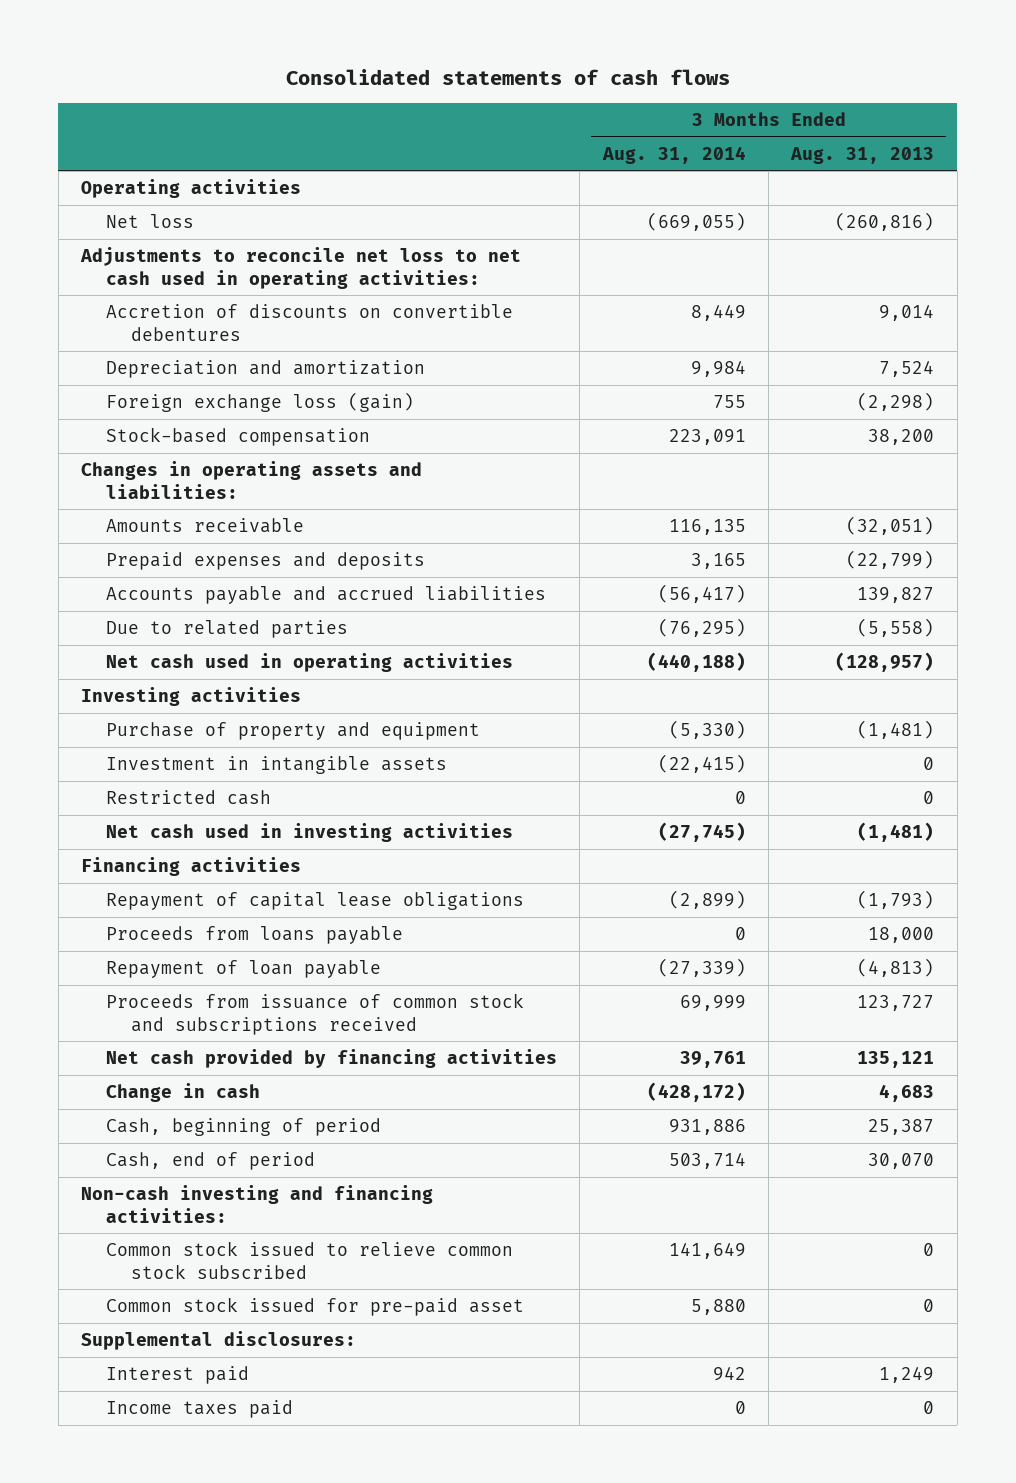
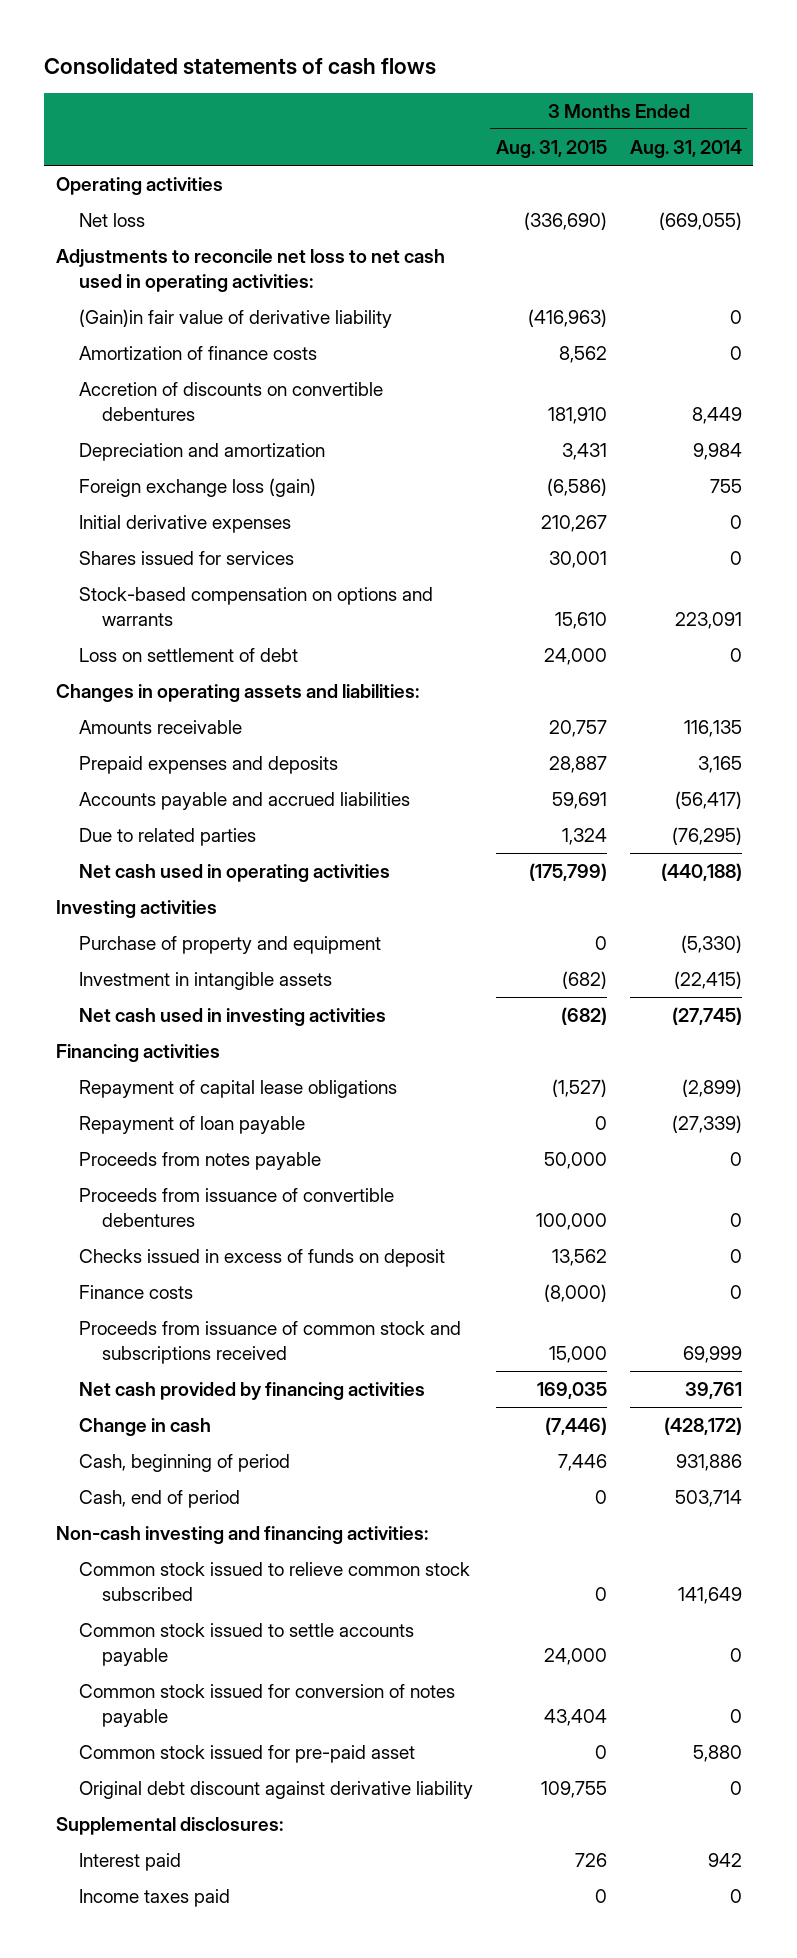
[790,146,935,164] Aug. 31, 2013 -> none
none -> [495,139,607,158] Aug. 31, 2015
none -> [78,309,392,329] (Gain)in fair value of derivative liability
none -> [78,346,317,361] Amortization of finance costs
none -> [78,515,291,534] Initial derivative expenses
none -> [78,551,294,566] Shares issued for services
[106,426,371,446] Stock-based compensation -> [78,587,433,626] Stock-based compensation on options and warrants
none -> [78,648,298,663] Loss on settlement of debt
[106,789,272,805] Restricted cash -> none
[106,925,404,944] Proceeds from loans payable -> none
none -> [78,1152,321,1171] Proceeds from notes payable
none -> [78,1188,394,1227] Proceeds from issuance of convertible debentures
none -> [78,1249,445,1268] Checks issued in excess of funds on deposit
none -> [78,1285,193,1300] Finance costs
none -> [78,1623,414,1666] Common stock issued to settle accounts payable
none -> [78,1684,455,1727] Common stock issued for conversion of notes payable
none -> [78,1781,473,1800] Original debt discount against derivative liability

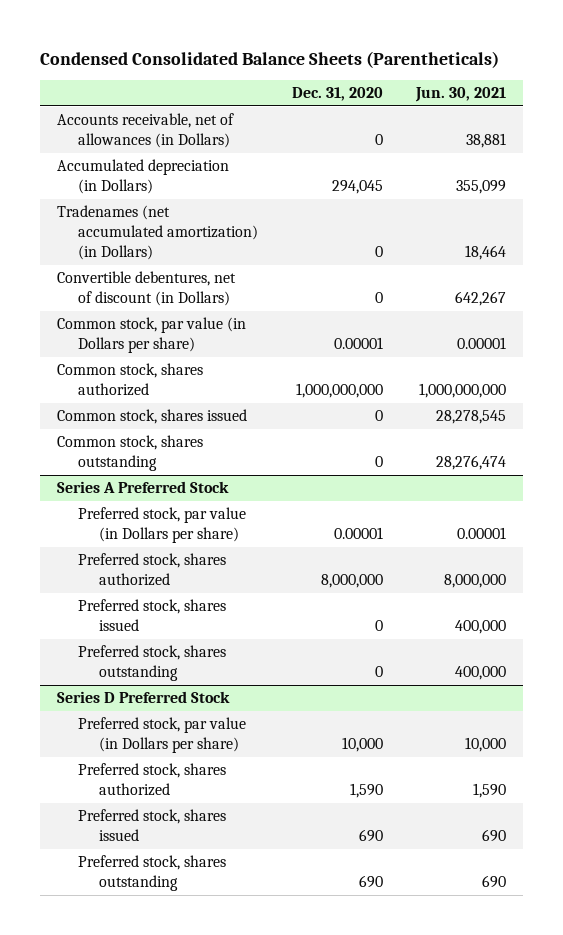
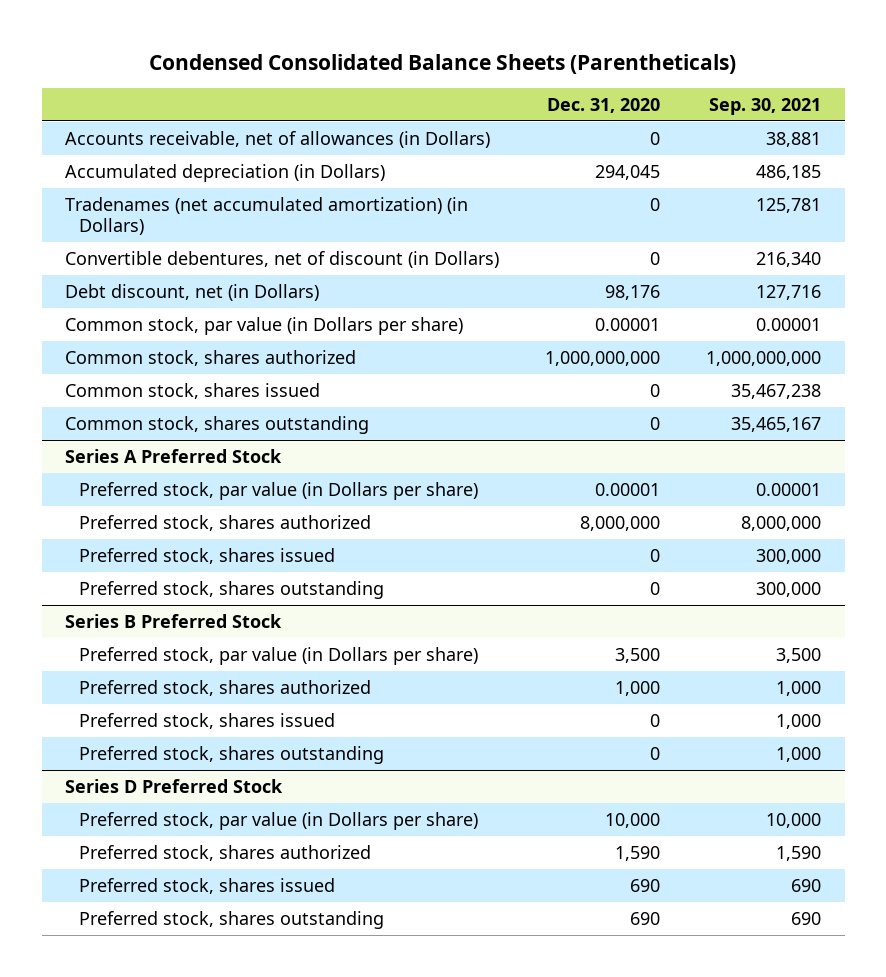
[415,87,507,103] Jun. 30, 2021 -> none
none -> [709,97,822,115] Sep. 30, 2021
none -> [64,283,319,301] Debt discount, net (in Dollars)
none -> [64,613,282,628] Series B Preferred Stock
none -> [79,646,479,665] Preferred stock, par value (in Dollars per share)
none -> [79,679,372,696] Preferred stock, shares authorized
none -> [79,712,336,729] Preferred stock, shares issued
none -> [79,745,385,764] Preferred stock, shares outstanding

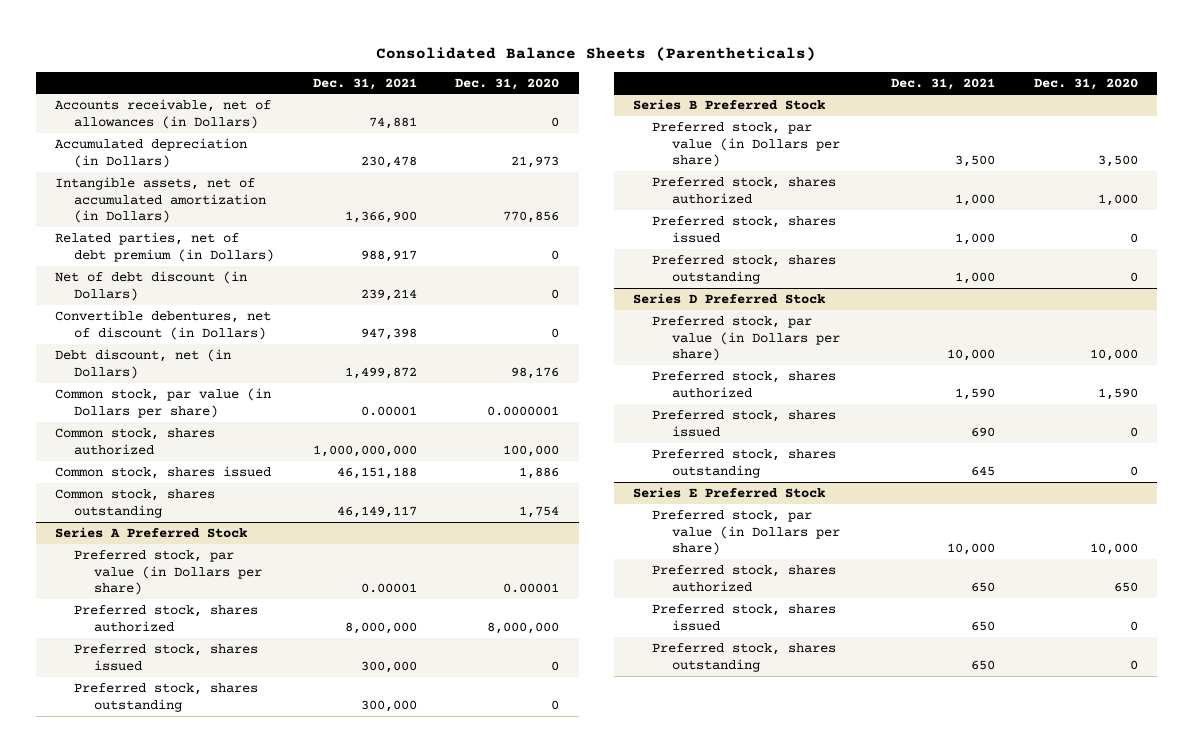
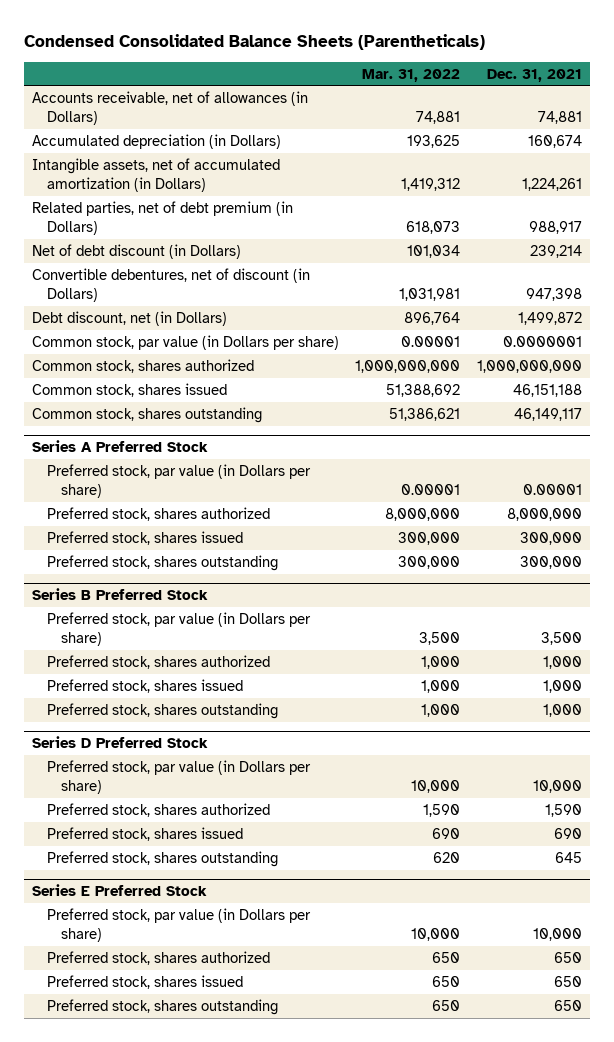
[376,46,817,61] Consolidated Balance Sheets (Parentheticals) -> [24,33,486,50] Condensed Consolidated Balance Sheets (Parentheticals)
[455,77,560,90] Dec. 31, 2020 -> none
none -> [362,68,461,82] Mar. 31, 2022
[360,155,417,168] 230,478 -> [527,134,582,148] 160,674
[344,211,417,224] 1,366,900 -> [521,177,582,191] 1,224,261
[360,405,417,416] 0.00001 -> [502,335,582,347] 0.0000001

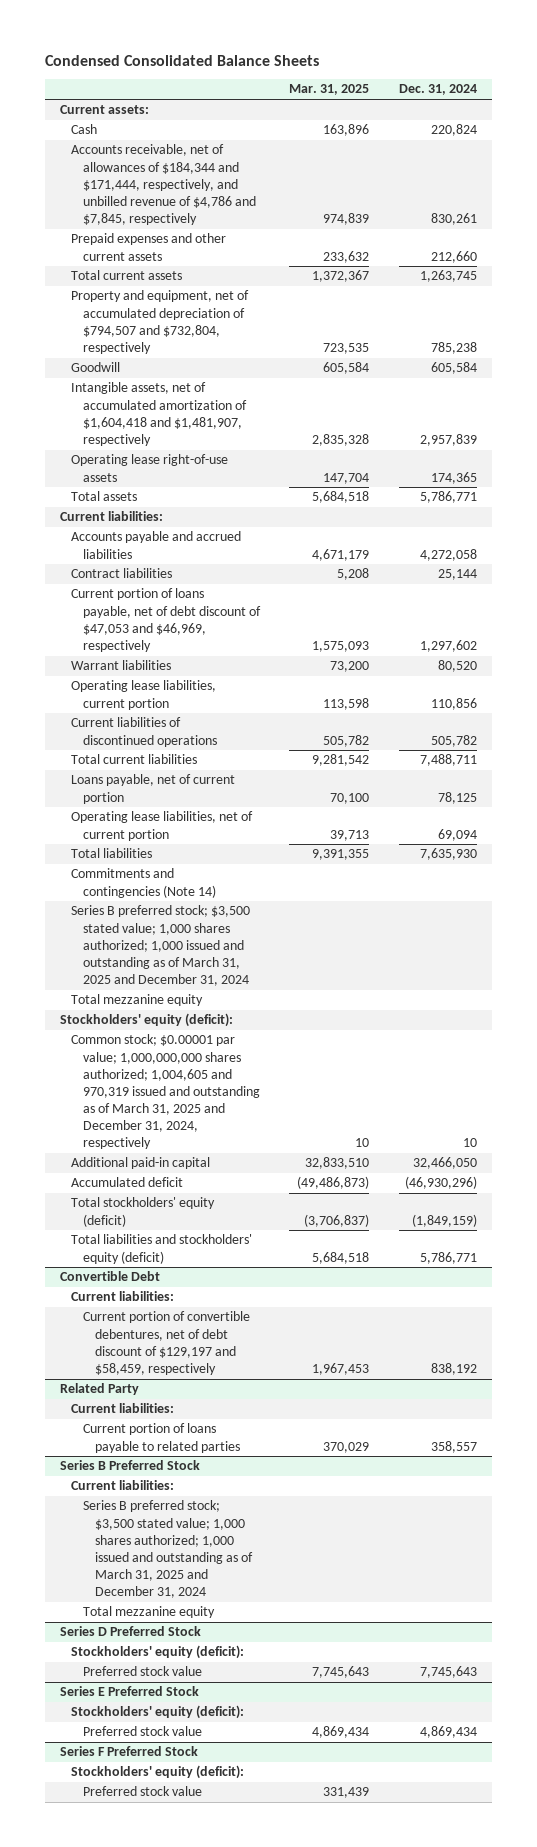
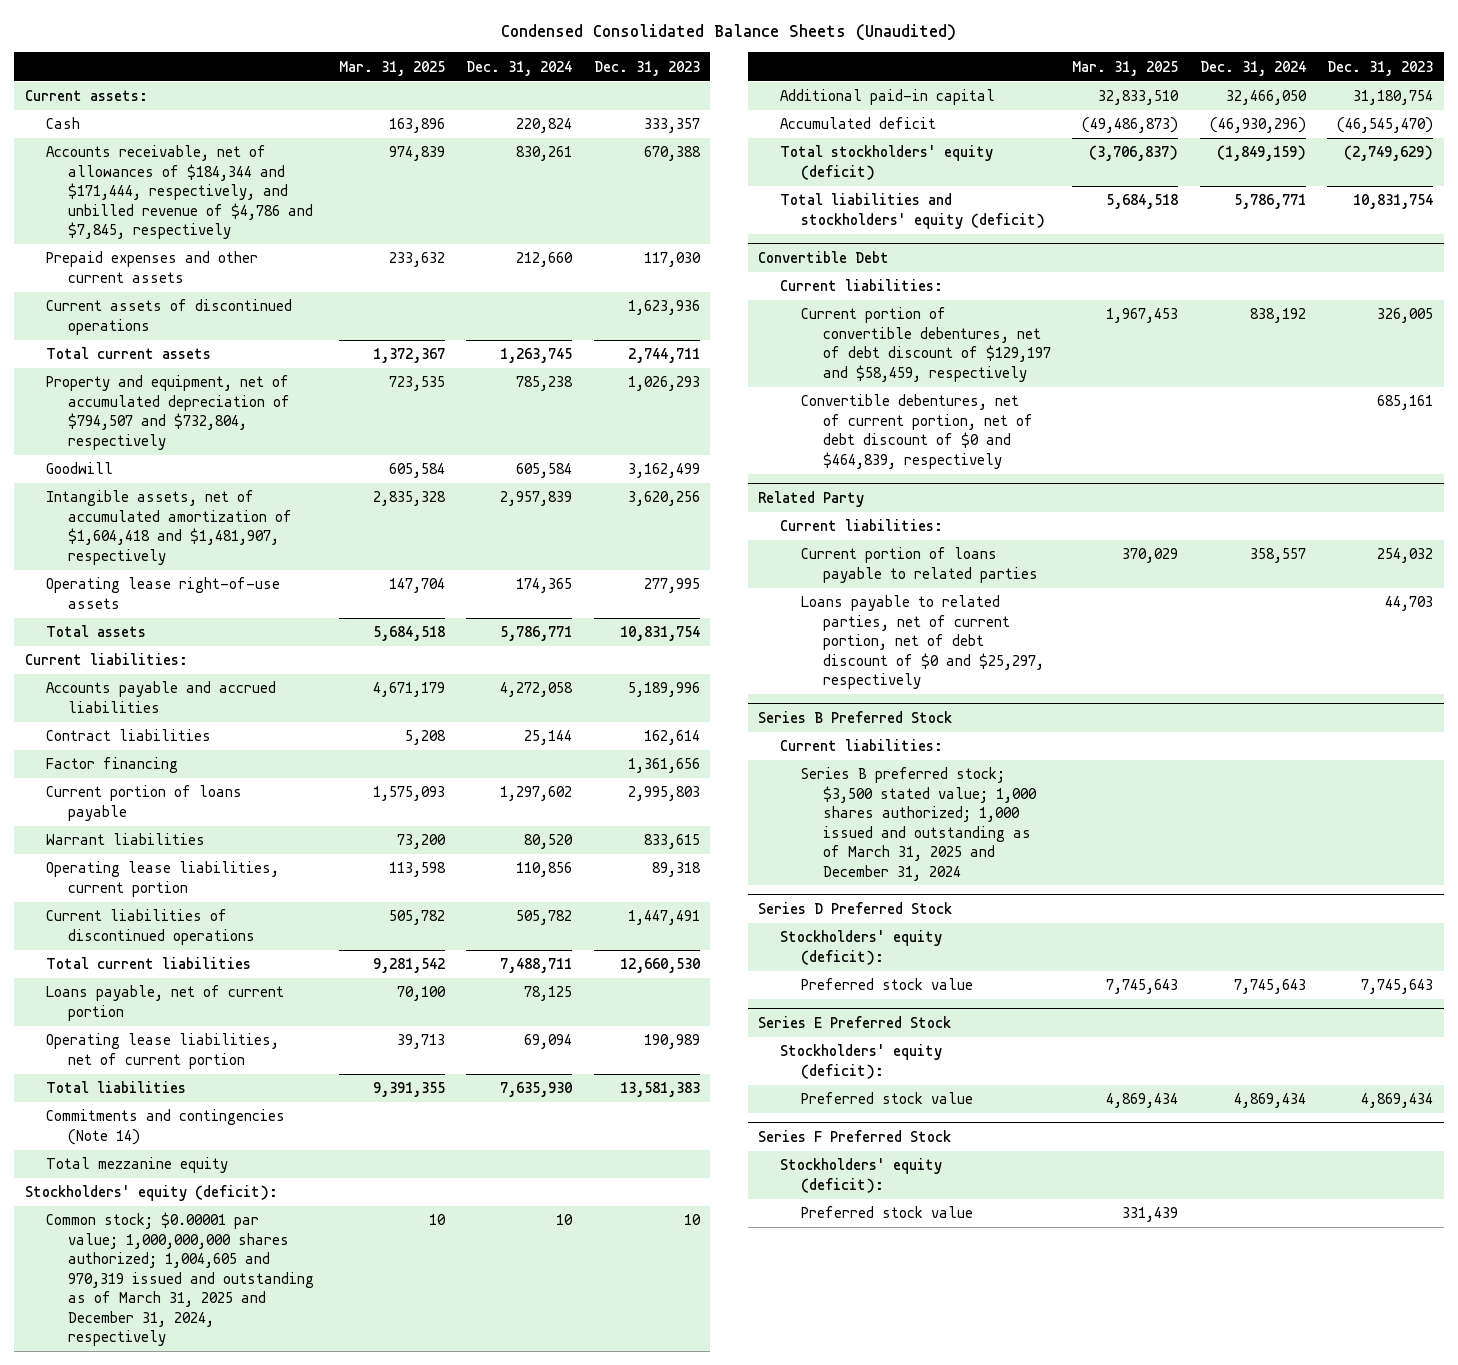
[45,54,320,66] Condensed Consolidated Balance Sheets -> [501,24,957,42] Condensed Consolidated Balance Sheets (Unaudited)
none -> [593,60,700,76] Dec. 31, 2023
none -> [46,299,293,335] Current assets of discontinued operations
none -> [46,757,179,774] Factor financing
[71,588,261,652] Current portion of loans payable, net of debt discount of $47,053 and $46,969, respectively -> [46,785,243,821] Current portion of loans payable
[71,905,251,986] Series B preferred stock; $3,500 stated value; 1,000 shares authorized; 1,000 issued and outstanding as of March 31, 2025 and December 31, 2024 -> none
none -> [801,394,1033,469] Convertible debentures, net of current portion, net of debt discount of $0 and $464,839, respectively
none -> [801,595,1044,690] Loans payable to related parties, net of current portion, net of debt discount of $0 and $25,297, respectively
[82,1606,215,1619] Total mezzanine equity -> none

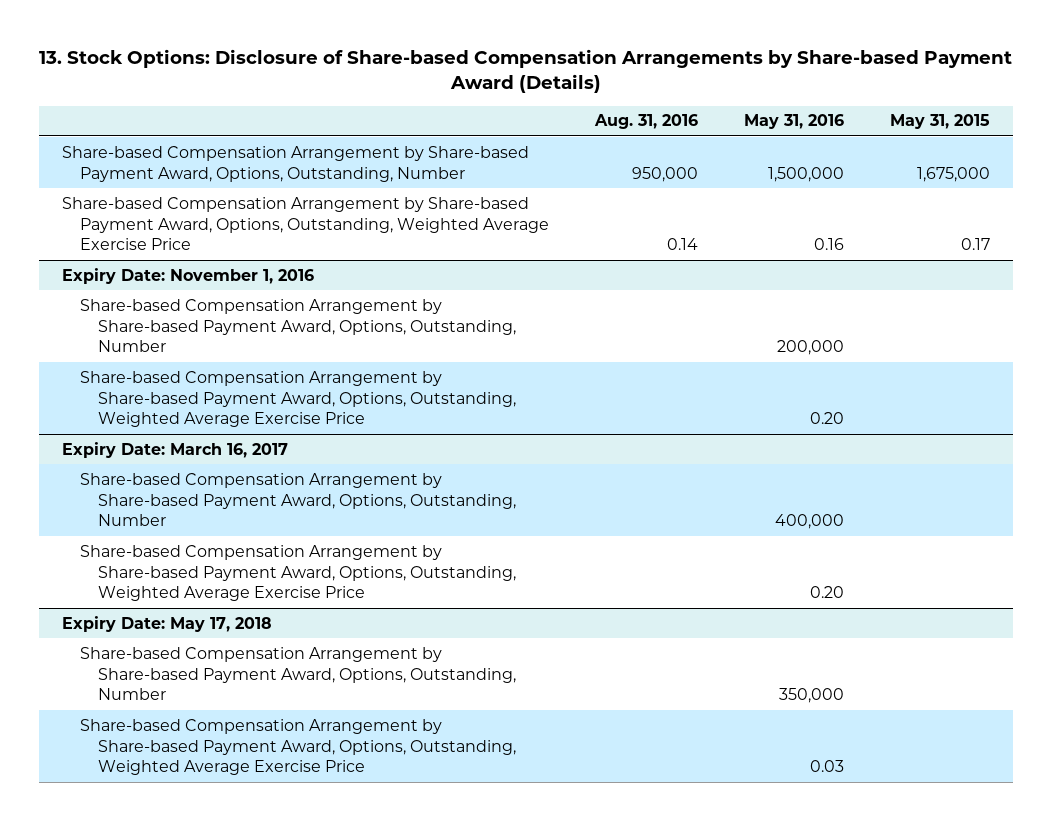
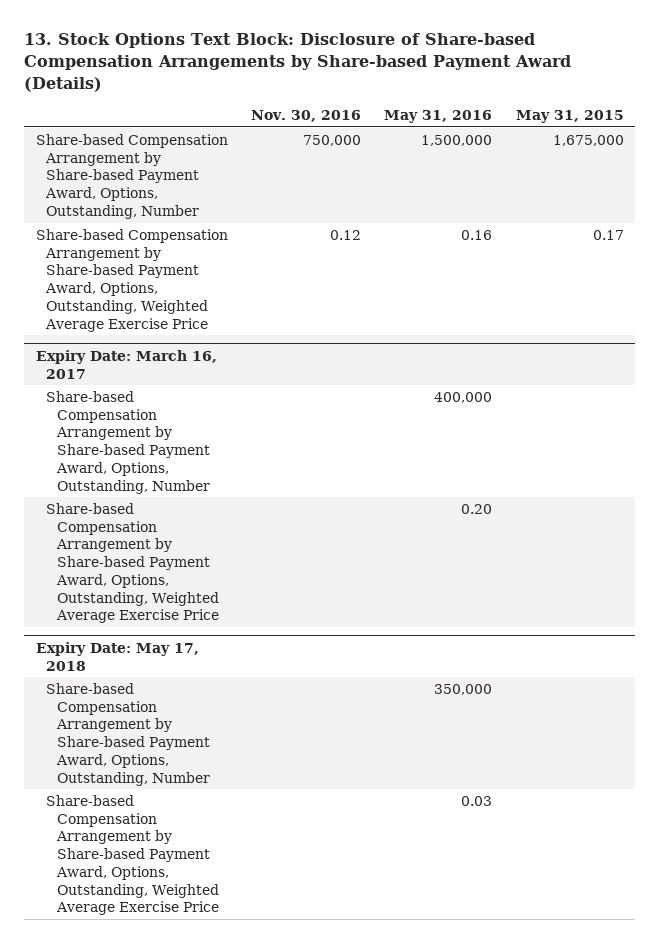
[38,49,1012,94] 13. Stock Options: Disclosure of Share-based Compensation Arrangements by Share-based Payment Award (Details) -> [23,33,571,92] 13. Stock Options Text Block: Disclosure of Share-based Compensation Arrangements by Share-based Payment Award (Details)
[593,114,698,130] Aug. 31, 2016 -> none
none -> [250,109,361,122] Nov. 30, 2016
[62,267,315,284] Expiry Date: November 1, 2016 -> none
[80,298,517,353] Share-based Compensation Arrangement by Share-based Payment Award, Options, Outstanding, Number -> none
[80,370,517,428] Share-based Compensation Arrangement by Share-based Payment Award, Options, Outstanding, Weighted Average Exercise Price -> none

